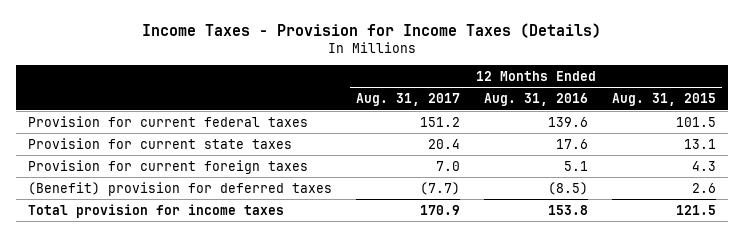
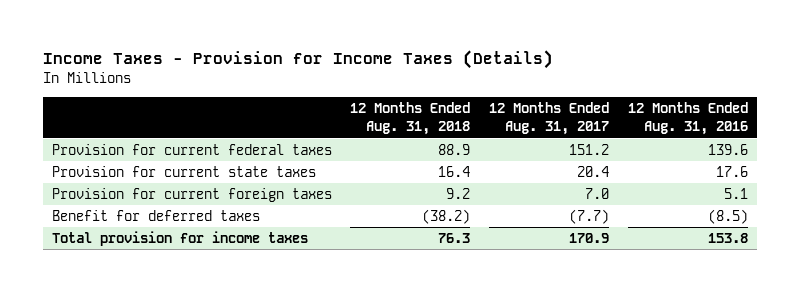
[611,93,716,107] Aug. 31, 2015 -> none
none -> [350,102,471,136] 12 Months Ended Aug. 31, 2018
[28,181,333,196] (Benefit) provision for deferred taxes -> [51,210,260,222] Benefit for deferred taxes

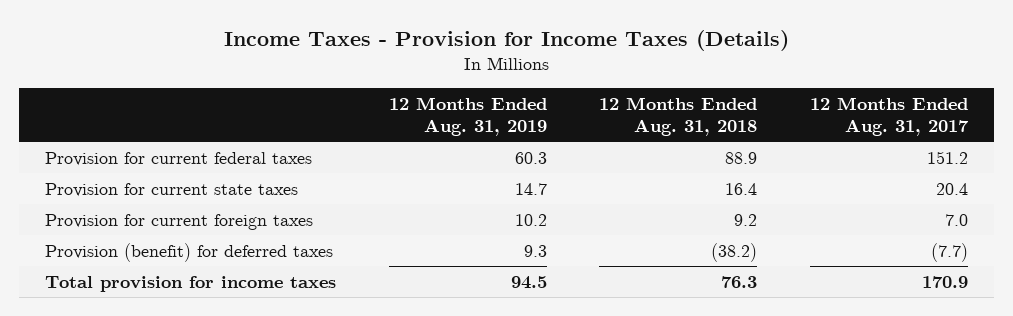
[627,102,748,136] 12 Months Ended Aug. 31, 2016 -> none
none -> [388,96,547,136] 12 Months Ended Aug. 31, 2019
[51,210,260,222] Benefit for deferred taxes -> [45,242,334,262] Provision (benefit) for deferred taxes

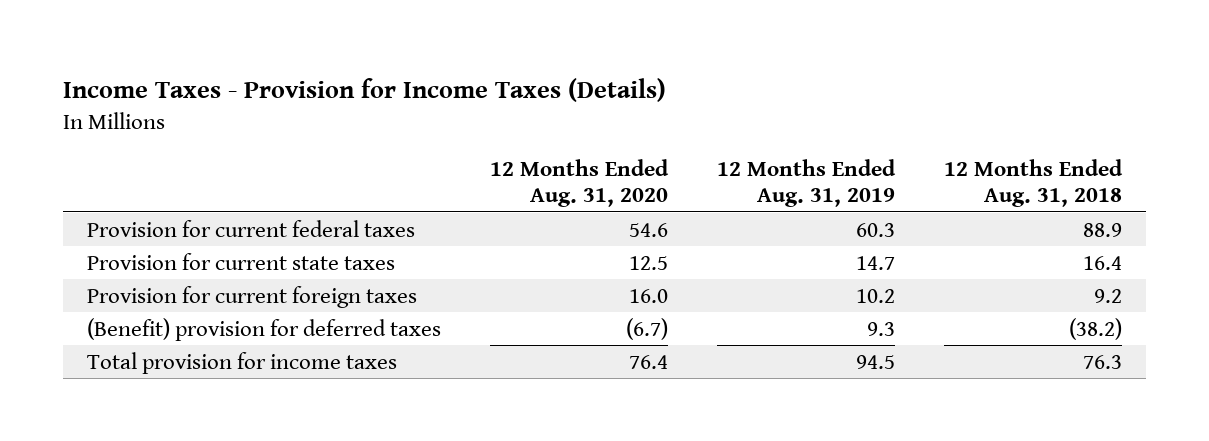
[809,96,969,136] 12 Months Ended Aug. 31, 2017 -> none
none -> [490,158,670,208] 12 Months Ended Aug. 31, 2020
[45,242,334,262] Provision (benefit) for deferred taxes -> [87,317,442,341] (Benefit) provision for deferred taxes

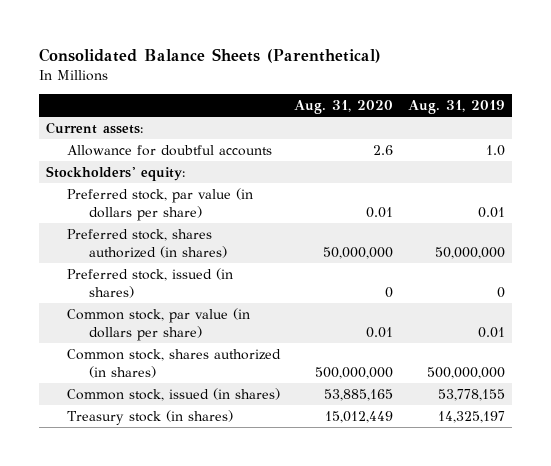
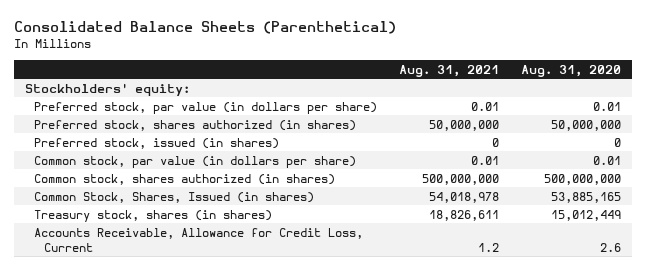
[407,100,505,115] Aug. 31, 2019 -> none
none -> [399,64,500,77] Aug. 31, 2021
[45,122,143,135] Current assets: -> none
[67,145,273,157] Allowance for doubtful accounts -> none
[67,388,281,402] Common stock, issued (in shares) -> [34,191,315,203] Common Stock, Shares, Issued (in shares)
[67,410,234,426] Treasury stock (in shares) -> [34,209,273,222] Treasury stock, shares (in shares)
none -> [34,227,364,252] Accounts Receivable, Allowance for Credit Loss, Current

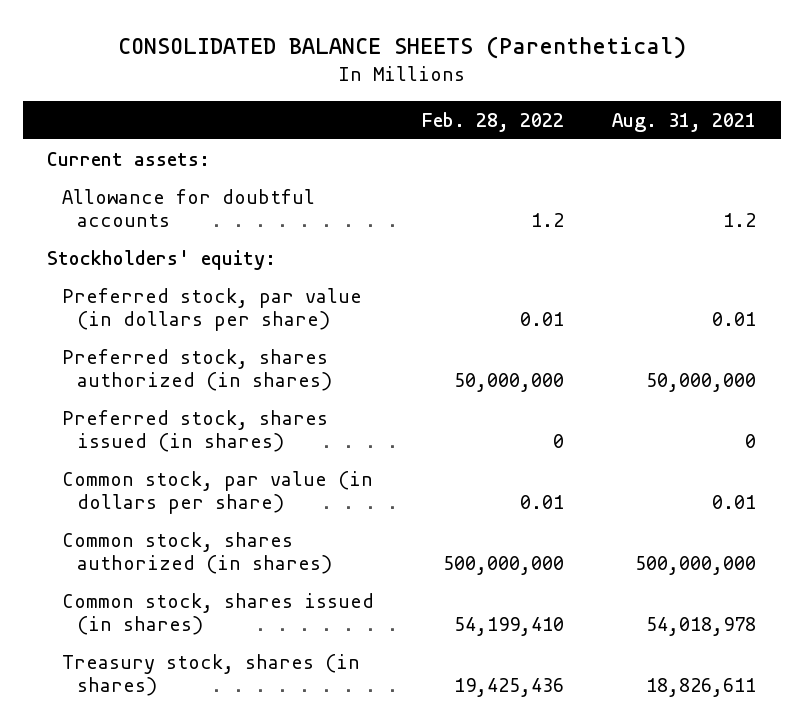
[13,21,396,35] Consolidated Balance Sheets (Parenthetical) -> [117,35,686,59] CONSOLIDATED BALANCE SHEETS (Parenthetical)
[520,64,621,77] Aug. 31, 2020 -> none
none -> [422,111,565,132] Feb. 28, 2022
none -> [46,151,210,166] Current assets:
none -> [61,188,315,228] Allowance for doubtful accounts
[34,137,280,149] Preferred stock, issued (in shares) -> [61,409,328,453] Preferred stock, shares issued (in shares)
[34,191,315,203] Common Stock, Shares, Issued (in shares) -> [61,592,374,636] Common stock, shares issued (in shares)
[34,227,364,252] Accounts Receivable, Allowance for Credit Loss, Current -> none

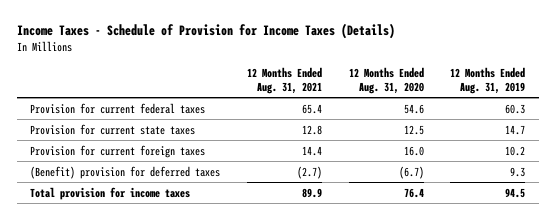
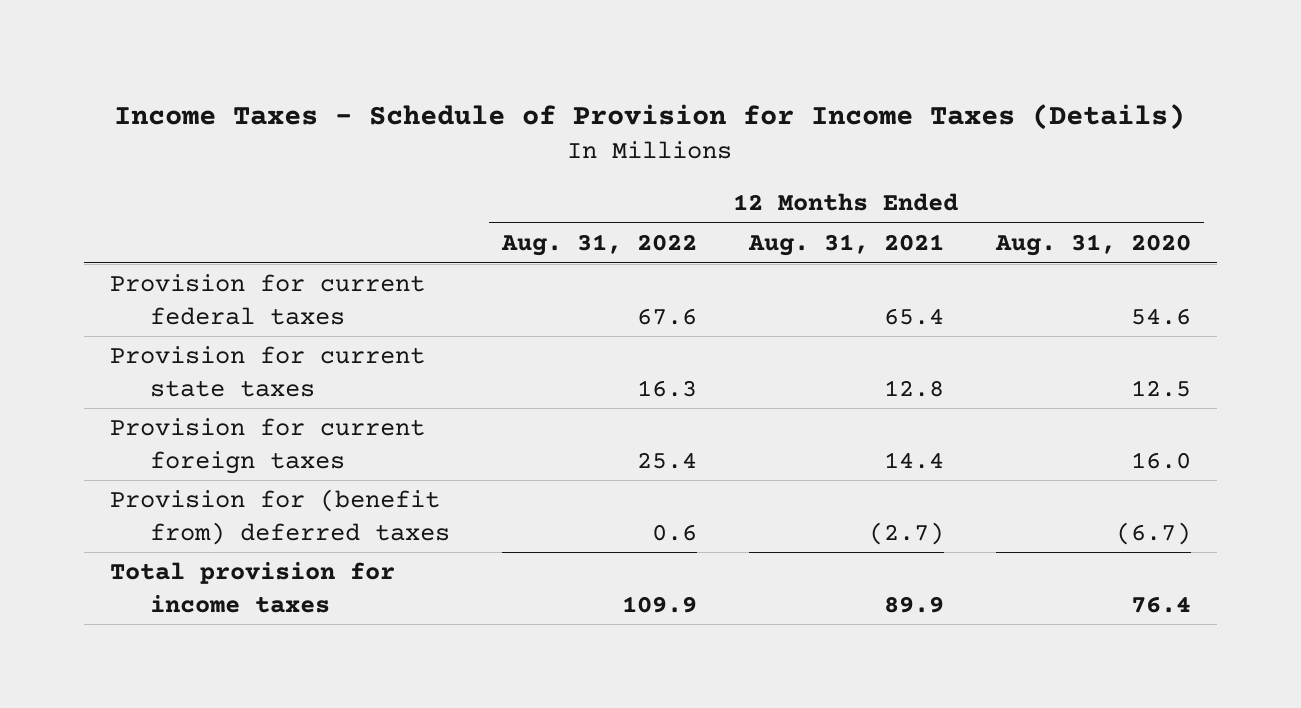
[450,67,526,94] 12 Months Ended Aug. 31, 2019 -> none
none -> [500,233,697,256] Aug. 31, 2022
[30,165,221,179] (Benefit) provision for deferred taxes -> [110,489,451,545] Provision for (benefit from) deferred taxes

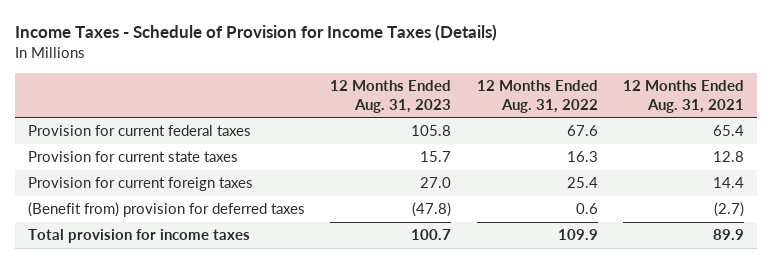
[994,233,1191,256] Aug. 31, 2020 -> none
none -> [330,79,452,113] 12 Months Ended Aug. 31, 2023
[110,489,451,545] Provision for (benefit from) deferred taxes -> [27,202,305,218] (Benefit from) provision for deferred taxes

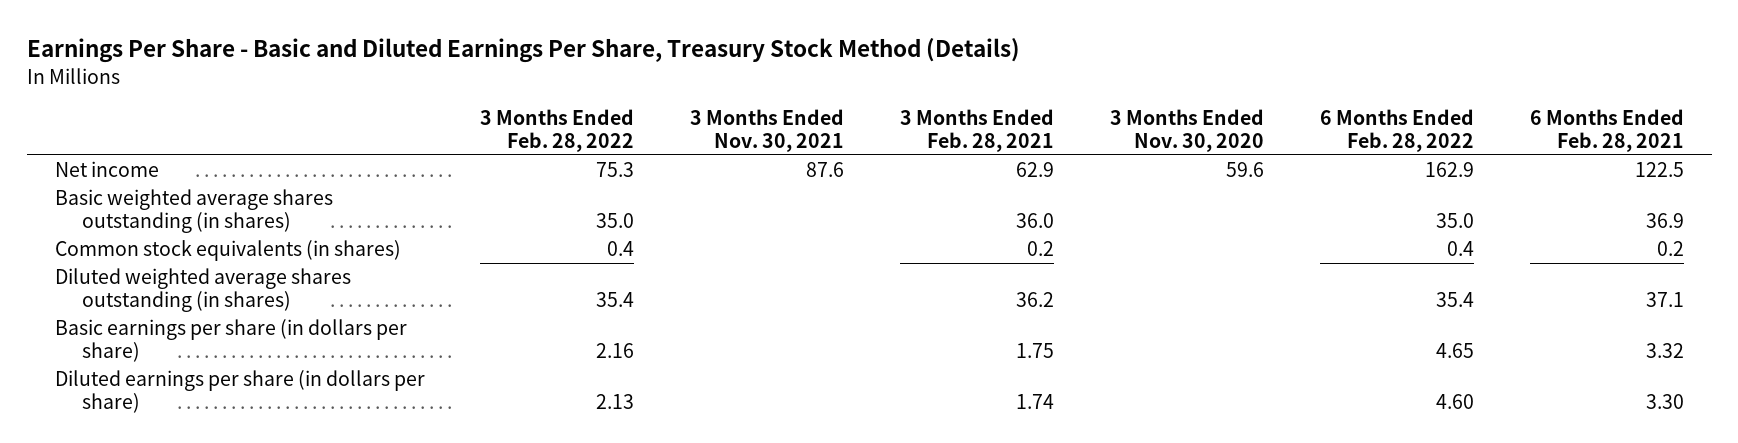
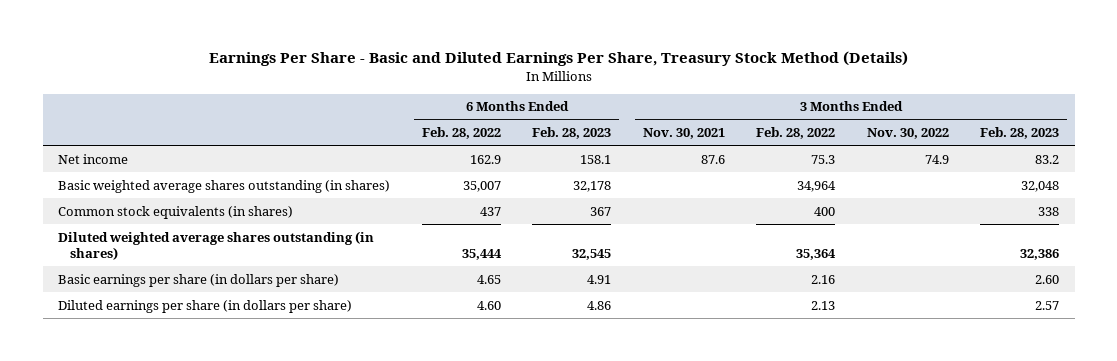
[900,108,1055,152] 3 Months Ended Feb. 28, 2021 -> none
[1109,108,1264,152] 3 Months Ended Nov. 30, 2020 -> none
[1529,108,1684,152] 6 Months Ended Feb. 28, 2021 -> none
none -> [532,127,612,140] Feb. 28, 2023
none -> [866,128,949,140] Nov. 30, 2022
none -> [979,127,1059,140] Feb. 28, 2023
[596,213,635,229] 35.0 -> [797,180,837,192] 34,964
[1435,213,1474,229] 35.0 -> [462,180,501,192] 35,007
[607,241,635,257] 0.4 -> [814,206,836,216] 400
[1446,241,1474,257] 0.4 -> [479,206,501,216] 437
[596,292,635,308] 35.4 -> [796,248,837,260] 35,364
[1435,292,1474,308] 35.4 -> [461,248,502,260] 35,444

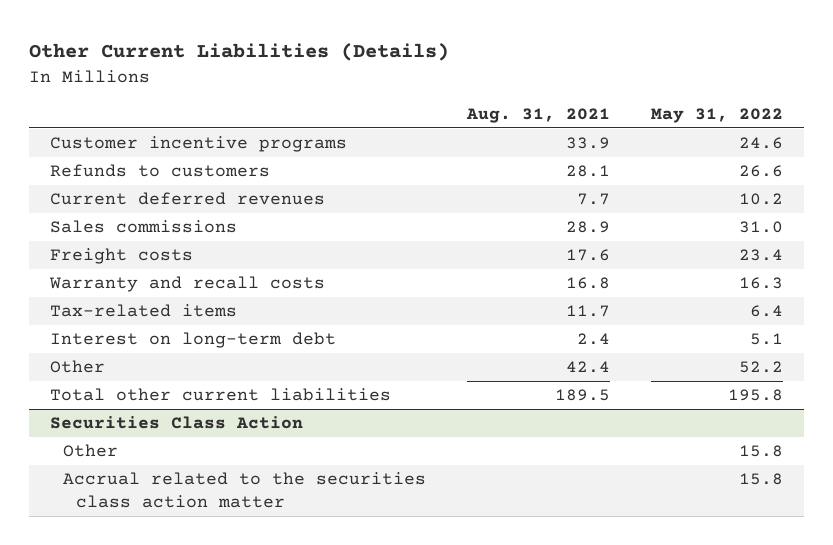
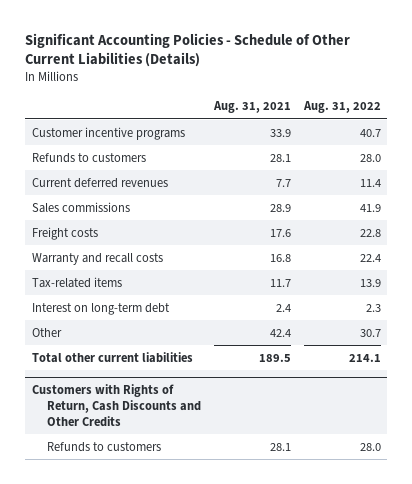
[29,43,450,62] Other Current Liabilities (Details) -> [25,32,351,68] Significant Accounting Policies - Schedule of Other Current Liabilities (Details)
[650,107,783,123] May 31, 2022 -> none
none -> [302,101,381,114] Aug. 31, 2022
[49,416,303,430] Securities Class Action -> none
[62,444,118,458] Other -> none
[62,472,426,509] Accrual related to the securities class action matter -> none
none -> [31,384,201,427] Customers with Rights of Return, Cash Discounts and Other Credits
none -> [46,441,161,452] Refunds to customers

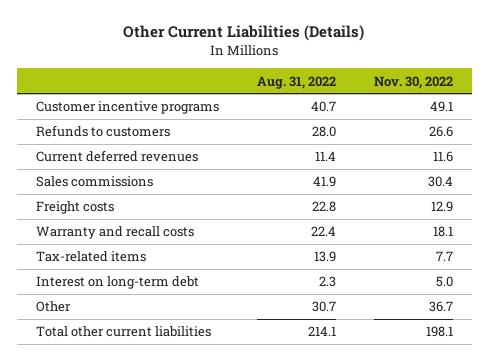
[25,32,351,68] Significant Accounting Policies - Schedule of Other Current Liabilities (Details) -> [123,25,365,42] Other Current Liabilities (Details)
[212,101,291,114] Aug. 31, 2021 -> none
none -> [373,75,453,89] Nov. 30, 2022
[31,384,201,427] Customers with Rights of Return, Cash Discounts and Other Credits -> none
[46,441,161,452] Refunds to customers -> none

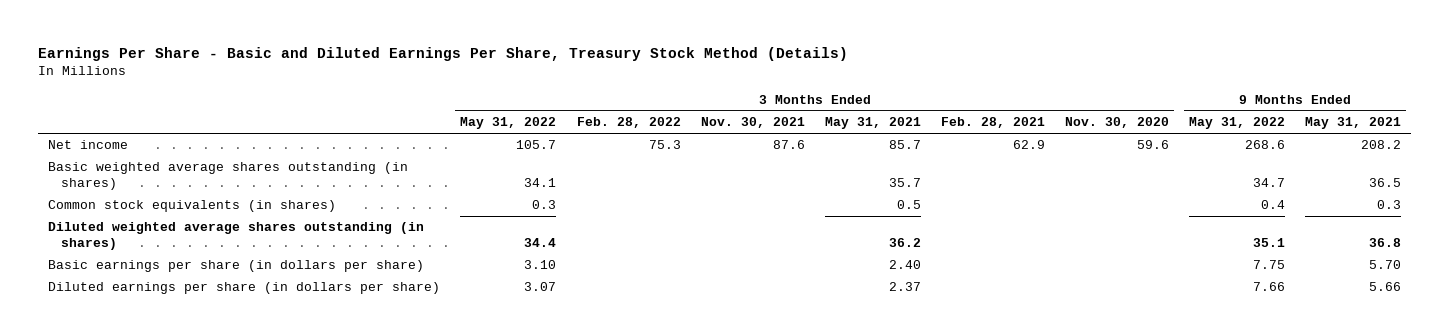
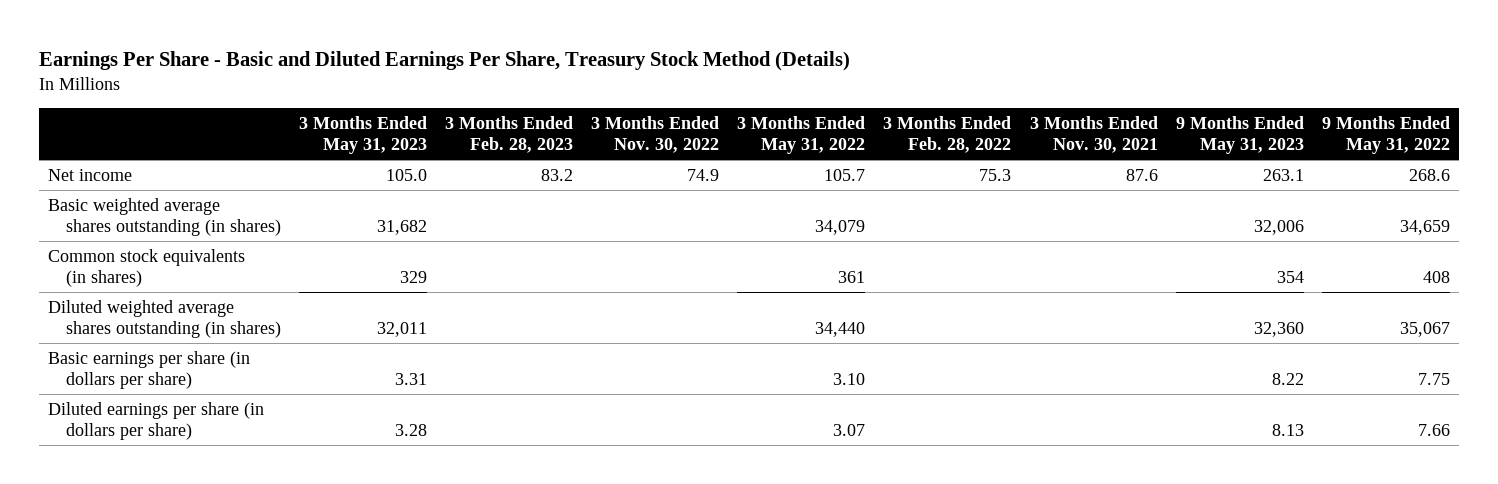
[824,117,921,130] May 31, 2021 -> none
[940,117,1045,129] Feb. 28, 2021 -> none
[1064,117,1169,129] Nov. 30, 2020 -> none
[1304,117,1401,130] May 31, 2021 -> none
none -> [298,116,427,154] 3 Months Ended May 31, 2023
none -> [444,116,573,153] 3 Months Ended Feb. 28, 2023
none -> [591,116,720,153] 3 Months Ended Nov. 30, 2022
none -> [1175,116,1304,154] 9 Months Ended May 31, 2023
[524,178,557,188] 34.1 -> [815,219,866,235] 34,079
[1252,178,1285,188] 34.7 -> [1399,219,1450,235] 34,659
[532,200,557,210] 0.3 -> [838,270,866,283] 361
[1260,200,1285,210] 0.4 -> [1422,270,1450,283] 408
[524,238,557,248] 34.4 -> [815,321,866,337] 34,440
[1252,238,1285,248] 35.1 -> [1399,321,1450,337] 35,067

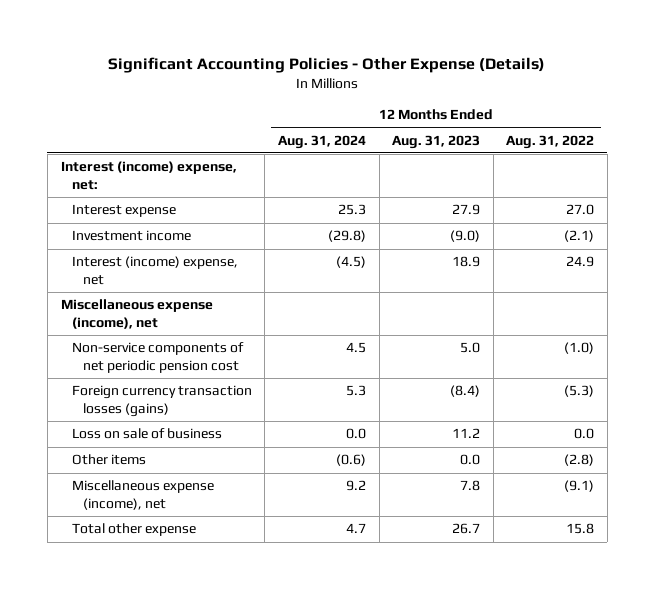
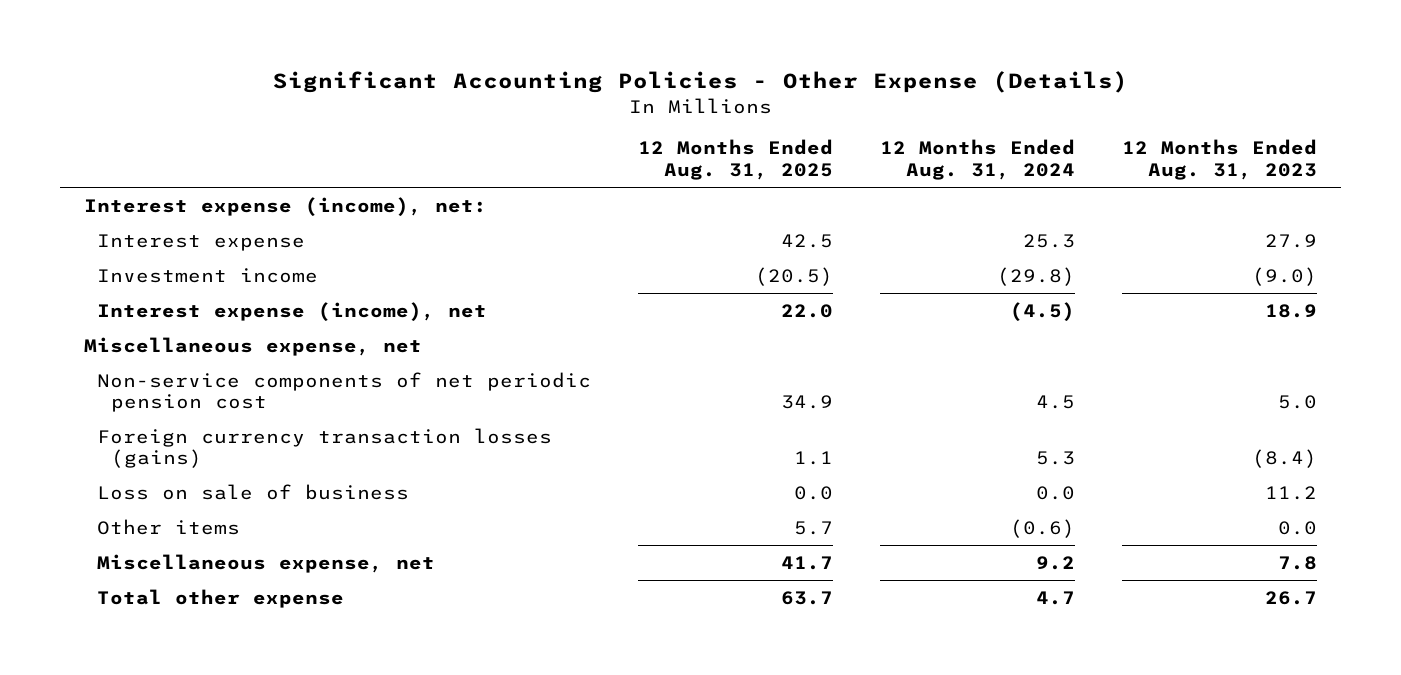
[506,134,595,149] Aug. 31, 2022 -> none
none -> [638,139,834,181] 12 Months Ended Aug. 31, 2025
[60,161,237,190] Interest (income) expense, net: -> [83,196,487,216] Interest expense (income), net:
[71,256,238,285] Interest (income) expense, net -> [97,301,488,321] Interest expense (income), net
[60,299,213,329] Miscellaneous expense (income), net -> [83,336,422,356] Miscellaneous expense, net
[71,480,214,510] Miscellaneous expense (income), net -> [97,553,436,573] Miscellaneous expense, net

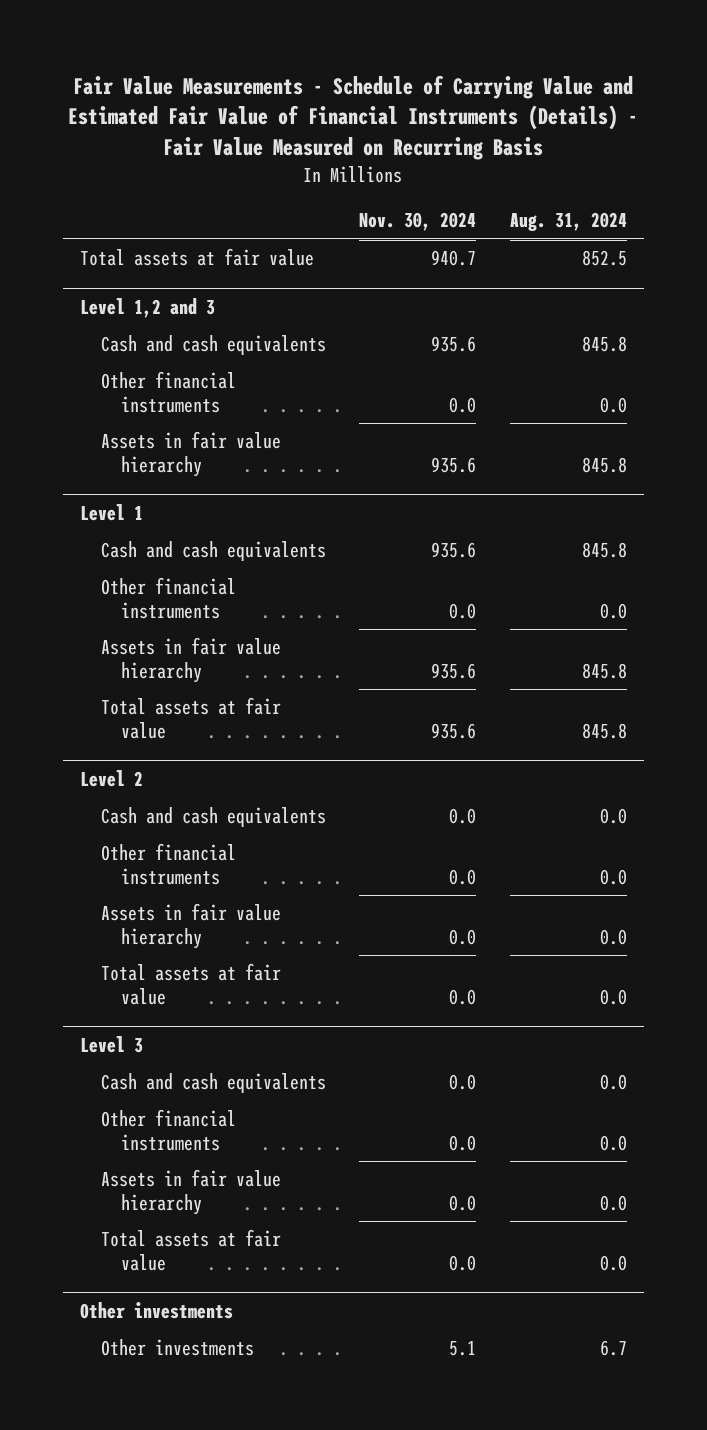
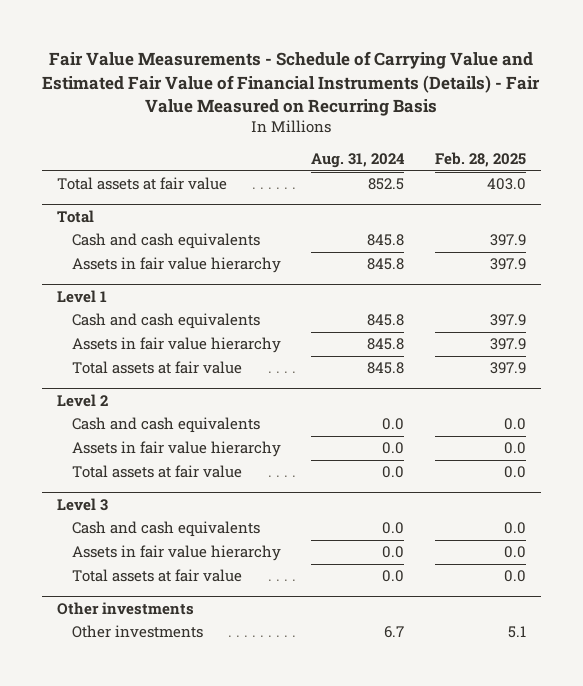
[359,211,477,231] Nov. 30, 2024 -> none
none -> [434,152,526,168] Feb. 28, 2025
[79,298,215,319] Level 1,2 and 3 -> [57,210,95,224] Total
[100,371,236,413] Other financial instruments -> none
[100,577,236,619] Other financial instruments -> none
[100,843,236,885] Other financial instruments -> none
[100,1109,236,1151] Other financial instruments -> none

